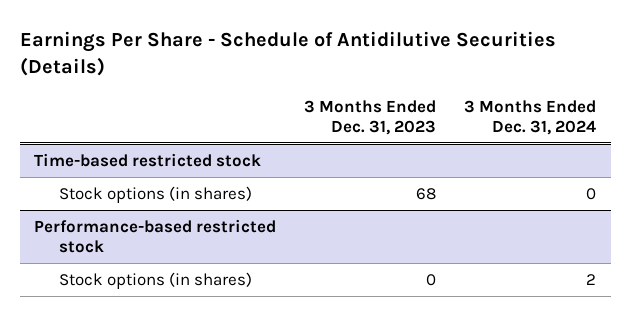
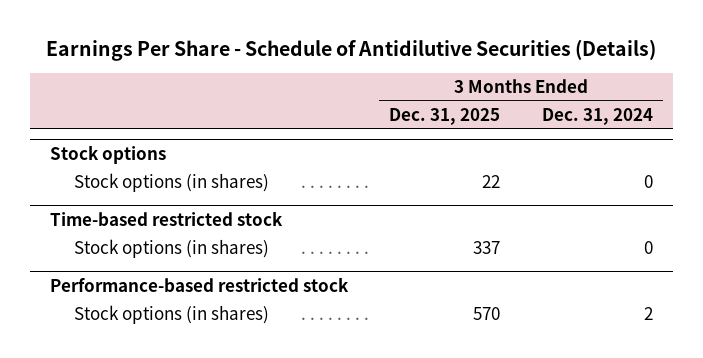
[304,100,437,135] 3 Months Ended Dec. 31, 2023 -> none
none -> [389,108,501,126] Dec. 31, 2025
none -> [50,145,167,165] Stock options
none -> [73,173,269,193] Stock options (in shares)

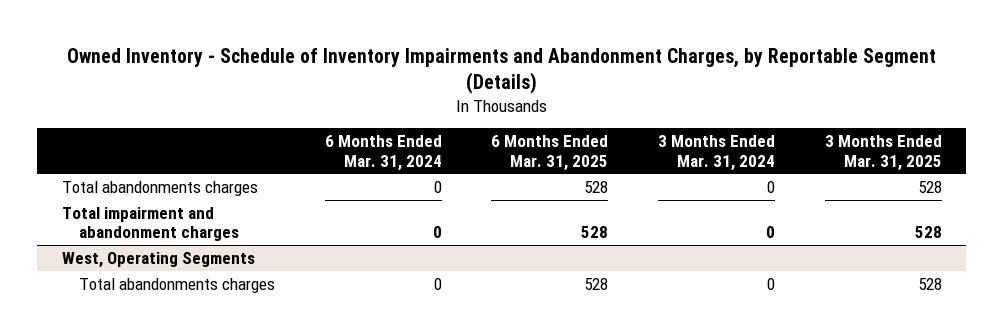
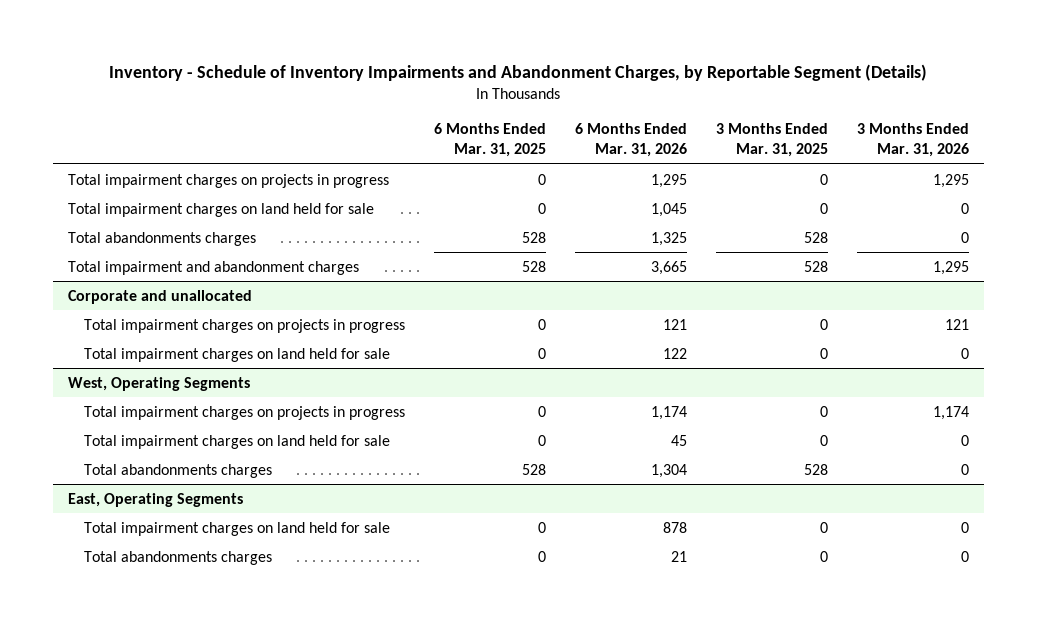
[66,47,936,94] Owned Inventory - Schedule of Inventory Impairments and Abandonment Charges, by Reportable Segment (Details) -> [109,63,928,81] Inventory - Schedule of Inventory Impairments and Abandonment Charges, by Reportable Segment (Details)
[324,135,442,171] 6 Months Ended Mar. 31, 2024 -> none
[657,135,775,171] 3 Months Ended Mar. 31, 2024 -> none
none -> [575,123,688,157] 6 Months Ended Mar. 31, 2026
none -> [857,123,970,157] 3 Months Ended Mar. 31, 2026
none -> [67,173,389,188] Total impairment charges on projects in progress
none -> [67,202,374,217] Total impairment charges on land held for sale
none -> [67,289,252,304] Corporate and unallocated
none -> [84,318,406,333] Total impairment charges on projects in progress
none -> [84,347,391,362] Total impairment charges on land held for sale
none -> [84,405,406,420] Total impairment charges on projects in progress
none -> [84,434,391,449] Total impairment charges on land held for sale
none -> [67,492,243,507] East, Operating Segments
none -> [84,521,391,536] Total impairment charges on land held for sale
none -> [84,550,273,565] Total abandonments charges

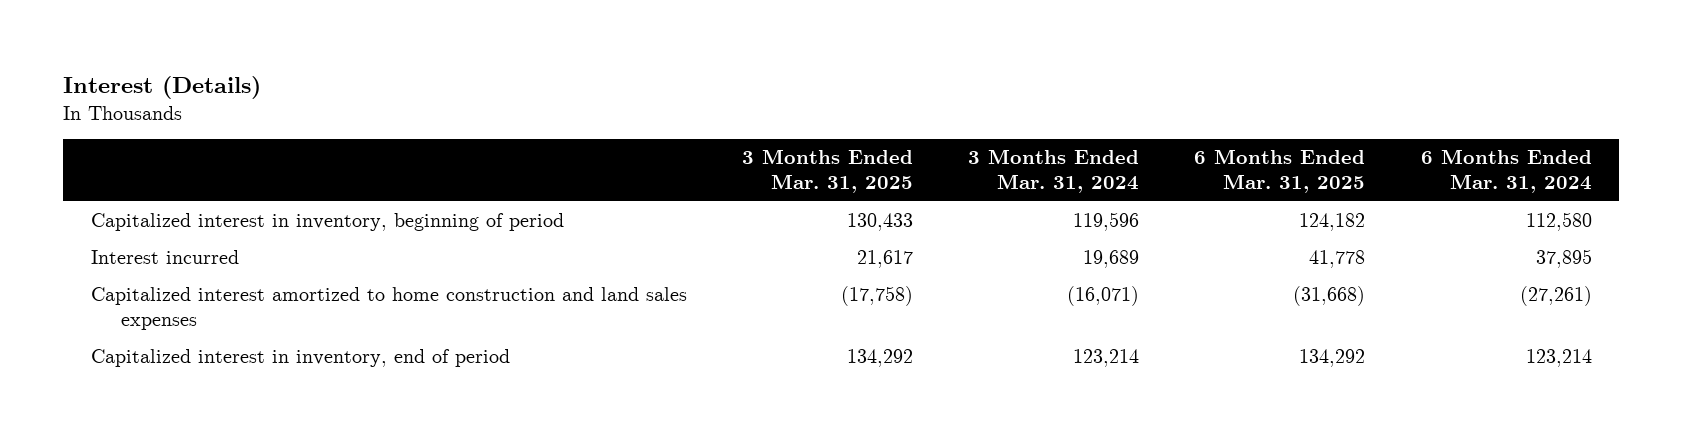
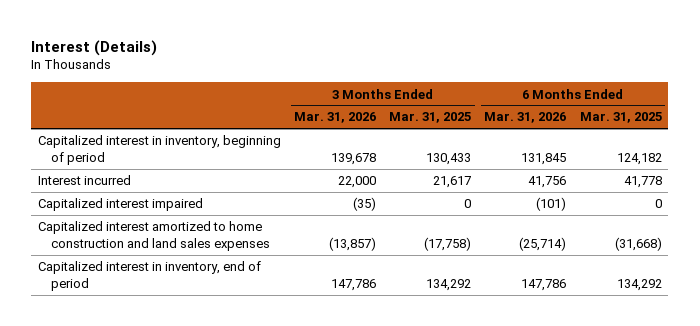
[968,149,1140,194] 3 Months Ended Mar. 31, 2024 -> none
[1420,149,1592,194] 6 Months Ended Mar. 31, 2024 -> none
none -> [294,112,377,124] Mar. 31, 2026
none -> [484,112,567,124] Mar. 31, 2026
none -> [38,198,204,212] Capitalized interest impaired

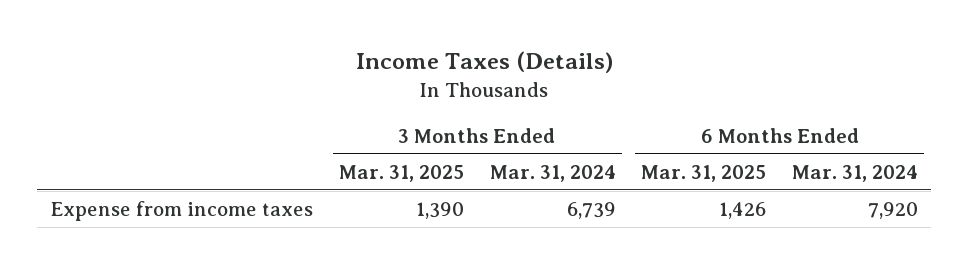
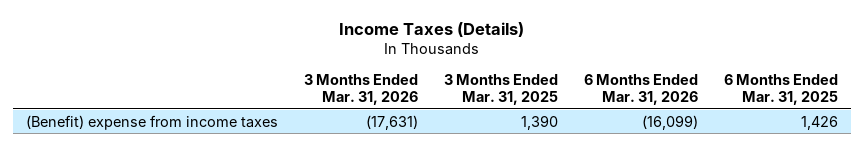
[489,164,616,182] Mar. 31, 2024 -> none
[792,164,919,182] Mar. 31, 2024 -> none
none -> [303,74,418,106] 3 Months Ended Mar. 31, 2026
none -> [583,74,698,106] 6 Months Ended Mar. 31, 2026
[50,201,314,222] Expense from income taxes -> [25,114,278,130] (Benefit) expense from income taxes

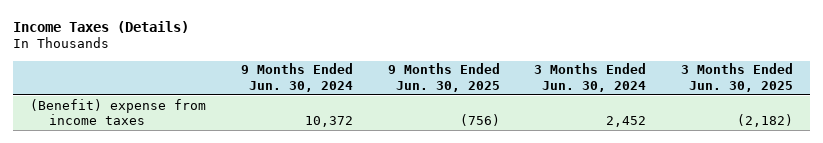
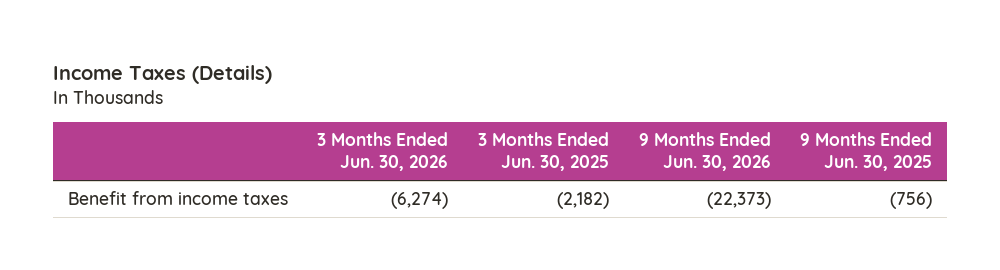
[240,63,353,92] 9 Months Ended Jun. 30, 2024 -> none
[534,63,647,92] 3 Months Ended Jun. 30, 2024 -> none
none -> [317,131,449,172] 3 Months Ended Jun. 30, 2026
none -> [638,131,771,172] 9 Months Ended Jun. 30, 2026
[30,98,207,126] (Benefit) expense from income taxes -> [67,191,288,206] Benefit from income taxes

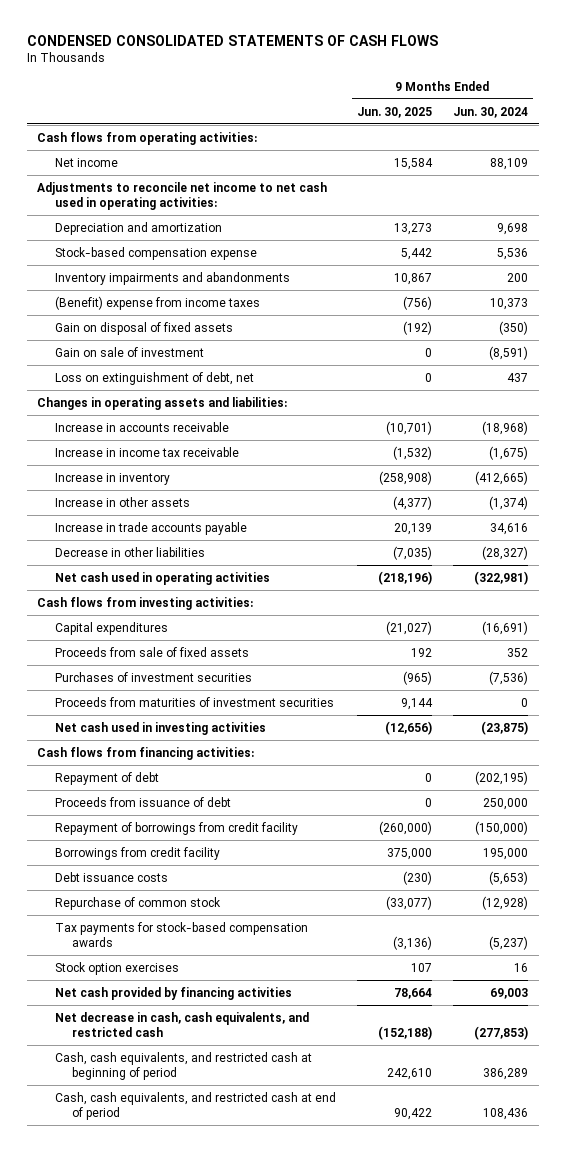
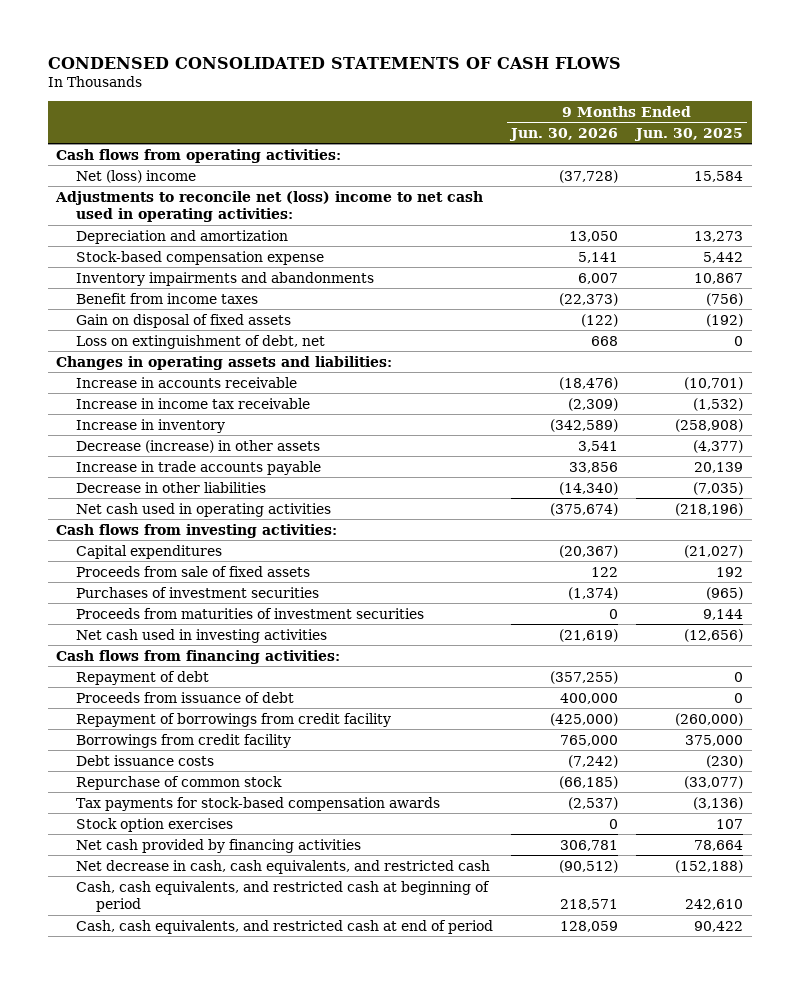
[453,106,529,118] Jun. 30, 2024 -> none
none -> [509,127,619,141] Jun. 30, 2026
[54,157,118,167] Net income -> [76,169,197,183] Net (loss) income
[37,181,328,211] Adjustments to reconcile net income to net cash used in operating activities: -> [55,190,484,223] Adjustments to reconcile net (loss) income to net cash used in operating activities:
[54,295,260,310] (Benefit) expense from income taxes -> [76,292,259,304] Benefit from income taxes
[54,346,204,357] Gain on sale of investment -> none
[54,496,190,507] Increase in other assets -> [76,439,321,453] Decrease (increase) in other assets

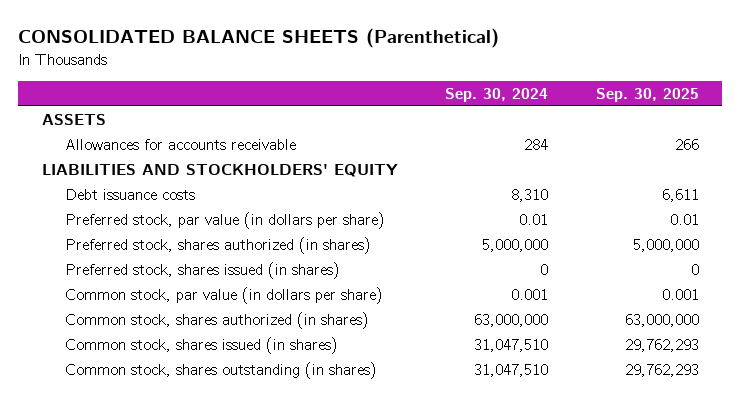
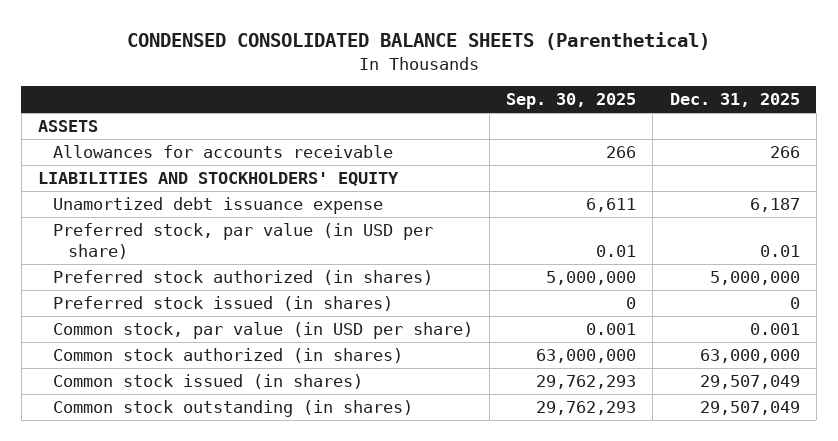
[17,27,499,48] CONSOLIDATED BALANCE SHEETS (Parenthetical) -> [126,32,710,51] CONDENSED CONSOLIDATED BALANCE SHEETS (Parenthetical)
[445,87,549,102] Sep. 30, 2024 -> none
none -> [669,93,800,108] Dec. 31, 2025
[65,188,196,200] Debt issuance costs -> [52,197,383,215] Unamortized debt issuance expense
[65,211,386,229] Preferred stock, par value (in dollars per share) -> [52,223,433,259] Preferred stock, par value (in USD per share)
[65,236,372,254] Preferred stock, shares authorized (in shares) -> [52,270,433,286] Preferred stock authorized (in shares)
[65,261,341,279] Preferred stock, shares issued (in shares) -> [52,296,393,312] Preferred stock issued (in shares)
[65,286,384,304] Common stock, par value (in dollars per share) -> [52,322,473,340] Common stock, par value (in USD per share)
[65,311,370,329] Common stock, shares authorized (in shares) -> [52,348,403,364] Common stock authorized (in shares)
[65,336,339,354] Common stock, shares issued (in shares) -> [52,374,363,390] Common stock issued (in shares)
[65,361,378,379] Common stock, shares outstanding (in shares) -> [52,400,413,418] Common stock outstanding (in shares)

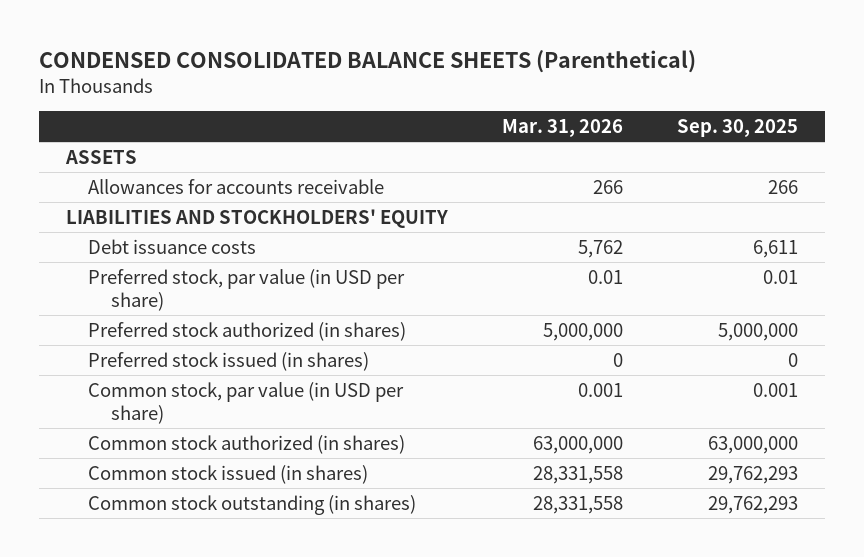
[669,93,800,108] Dec. 31, 2025 -> none
none -> [501,118,623,137] Mar. 31, 2026
[52,197,383,215] Unamortized debt issuance expense -> [88,238,257,254] Debt issuance costs

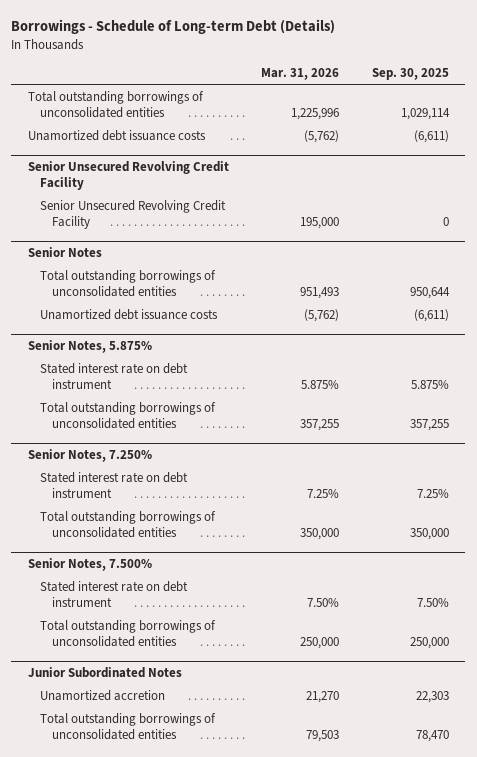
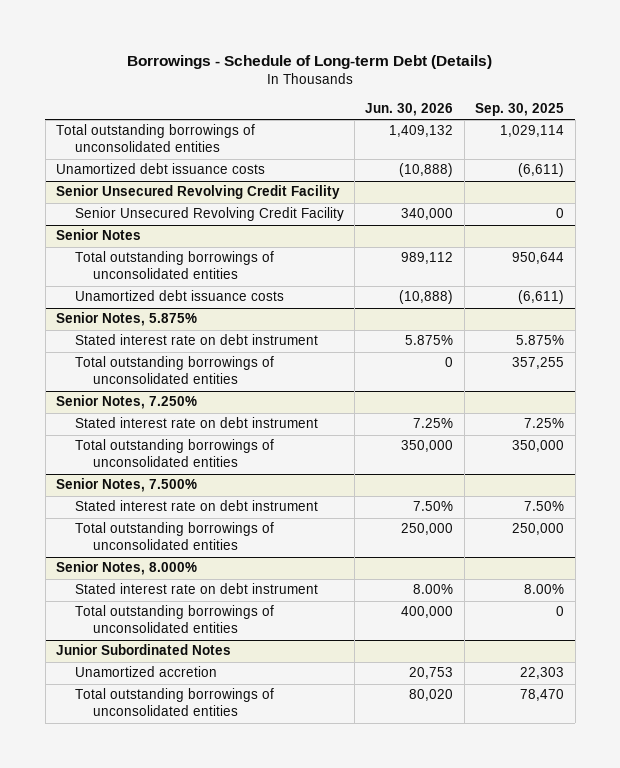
[261,68,340,81] Mar. 31, 2026 -> none
none -> [365,102,454,116] Jun. 30, 2026
none -> [55,561,197,576] Senior Notes, 8.000%
none -> [74,583,318,595] Stated interest rate on debt instrument
none -> [74,605,274,634] Total outstanding borrowings of unconsolidated entities

